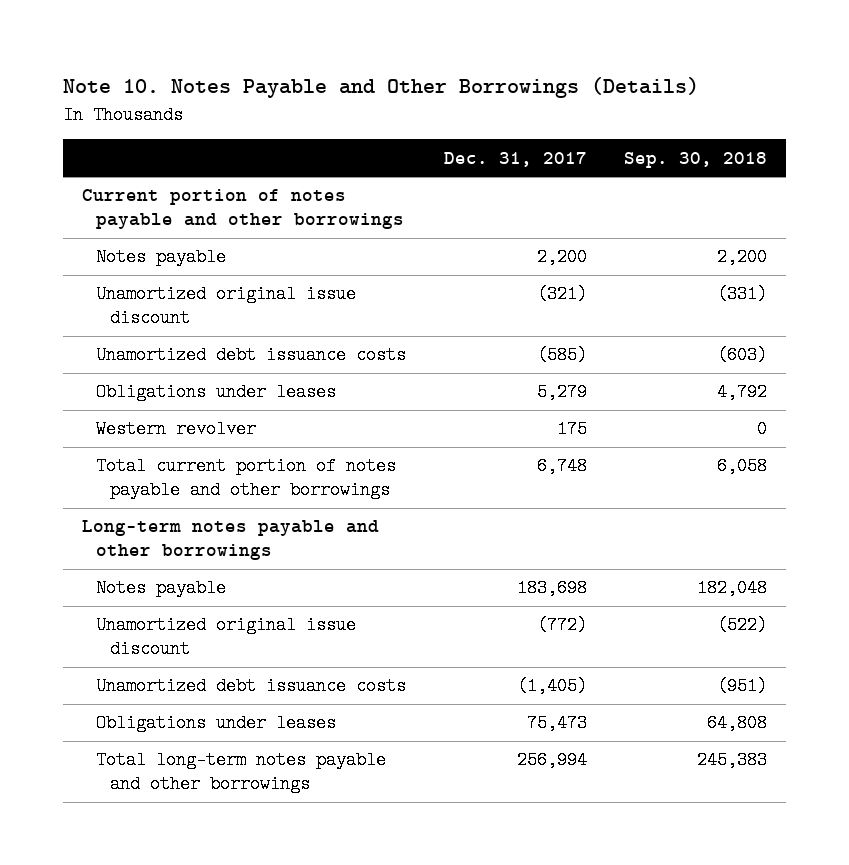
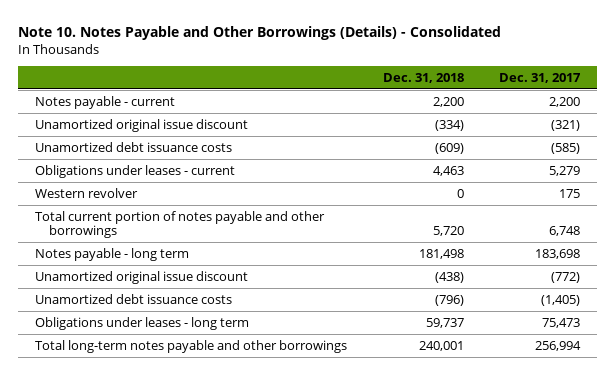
[63,77,700,99] Note 10. Notes Payable and Other Borrowings (Details) -> [17,25,501,40] Note 10. Notes Payable and Other Borrowings (Details) - Consolidated
[624,151,768,168] Sep. 30, 2018 -> none
none -> [382,72,464,83] Dec. 31, 2018
[81,189,405,230] Current portion of notes payable and other borrowings -> none
[96,248,227,267] Notes payable -> [35,95,176,109] Notes payable - current
[96,383,337,402] Obligations under leases -> [35,164,236,178] Obligations under leases - current
[81,520,379,561] Long-term notes payable and other borrowings -> none
[96,579,227,598] Notes payable -> [35,247,190,261] Notes payable - long term
[96,714,337,733] Obligations under leases -> [35,316,250,330] Obligations under leases - long term

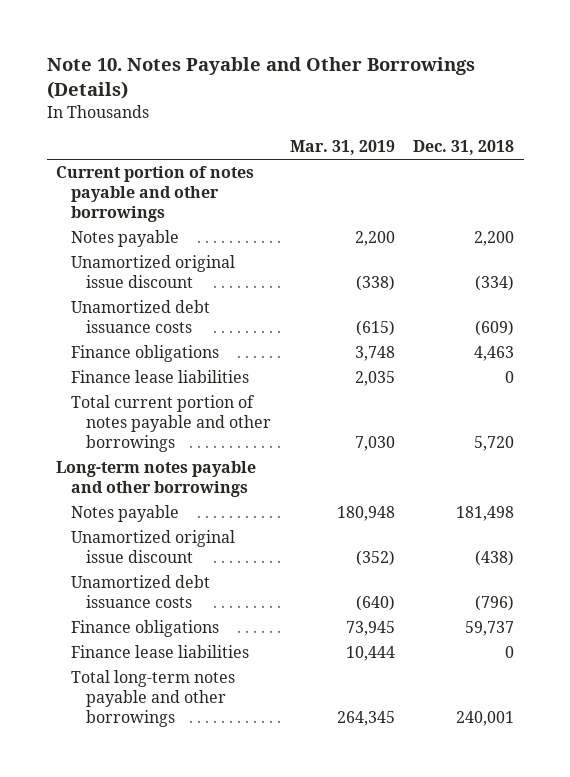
[17,25,501,40] Note 10. Notes Payable and Other Borrowings (Details) - Consolidated -> [46,57,475,100] Note 10. Notes Payable and Other Borrowings (Details)
[498,72,581,83] Dec. 31, 2017 -> none
none -> [289,140,395,156] Mar. 31, 2019
none -> [55,166,254,222] Current portion of notes payable and other borrowings
[35,95,176,109] Notes payable - current -> [71,230,180,248] Notes payable
[35,187,139,198] Western revolver -> none
[35,164,236,178] Obligations under leases - current -> [71,345,220,363] Finance obligations
none -> [71,370,250,384] Finance lease liabilities
none -> [55,461,256,498] Long-term notes payable and other borrowings
[35,247,190,261] Notes payable - long term -> [71,505,180,523] Notes payable
[35,316,250,330] Obligations under leases - long term -> [71,620,220,638] Finance obligations
none -> [71,645,250,659] Finance lease liabilities

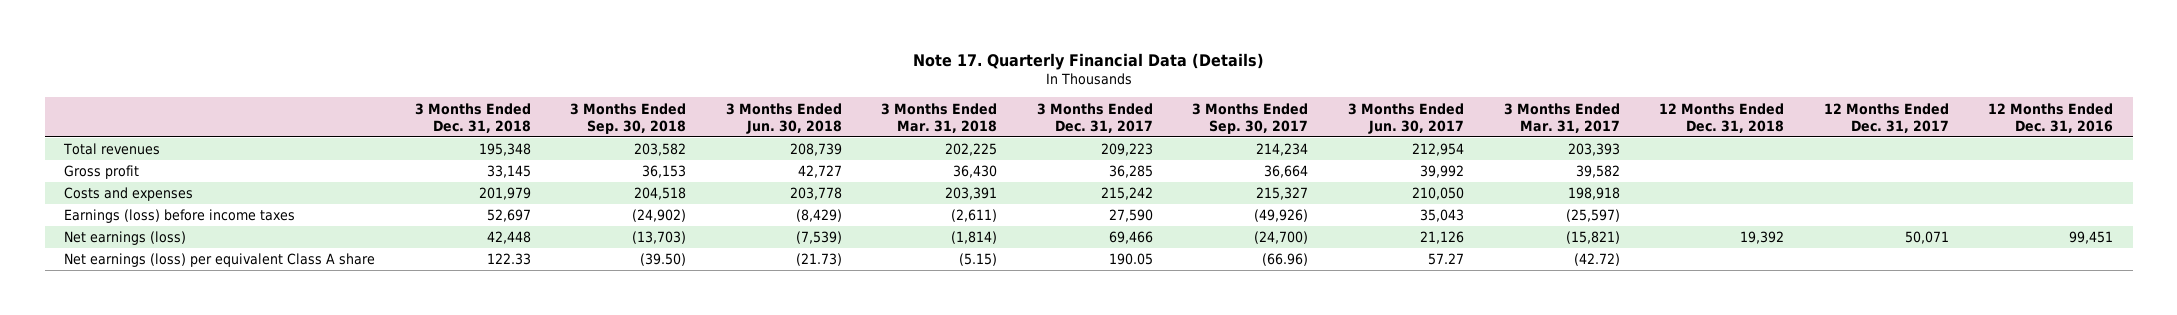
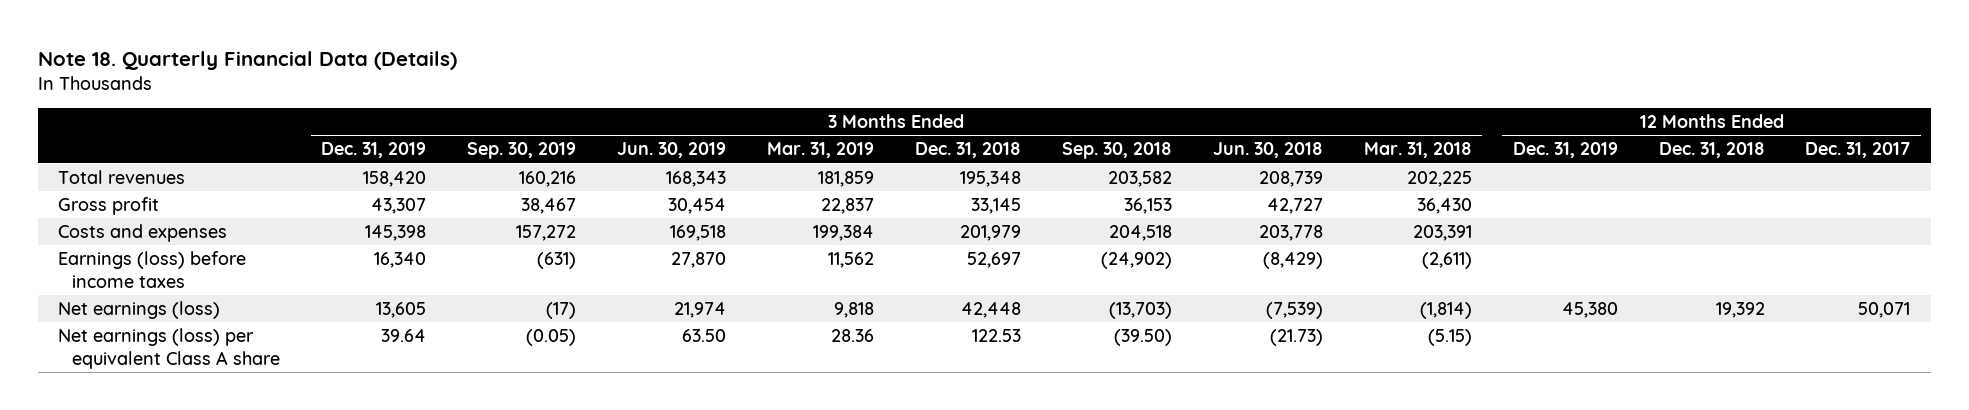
[912,52,1264,70] Note 17. Quarterly Financial Data (Details) -> [37,50,457,70] Note 18. Quarterly Financial Data (Details)
[1036,102,1153,133] 3 Months Ended Dec. 31, 2017 -> none
[1192,102,1309,134] 3 Months Ended Sep. 30, 2017 -> none
[1347,102,1464,134] 3 Months Ended Jun. 30, 2017 -> none
[1503,102,1620,133] 3 Months Ended Mar. 31, 2017 -> none
[1988,102,2114,133] 12 Months Ended Dec. 31, 2016 -> none
none -> [321,142,427,159] Dec. 31, 2019
none -> [467,142,577,160] Sep. 30, 2019
none -> [617,142,727,159] Jun. 30, 2019
none -> [766,142,874,159] Mar. 31, 2019
none -> [1512,142,1618,159] Dec. 31, 2019
[486,253,531,266] 122.33 -> [971,329,1021,343] 122.53

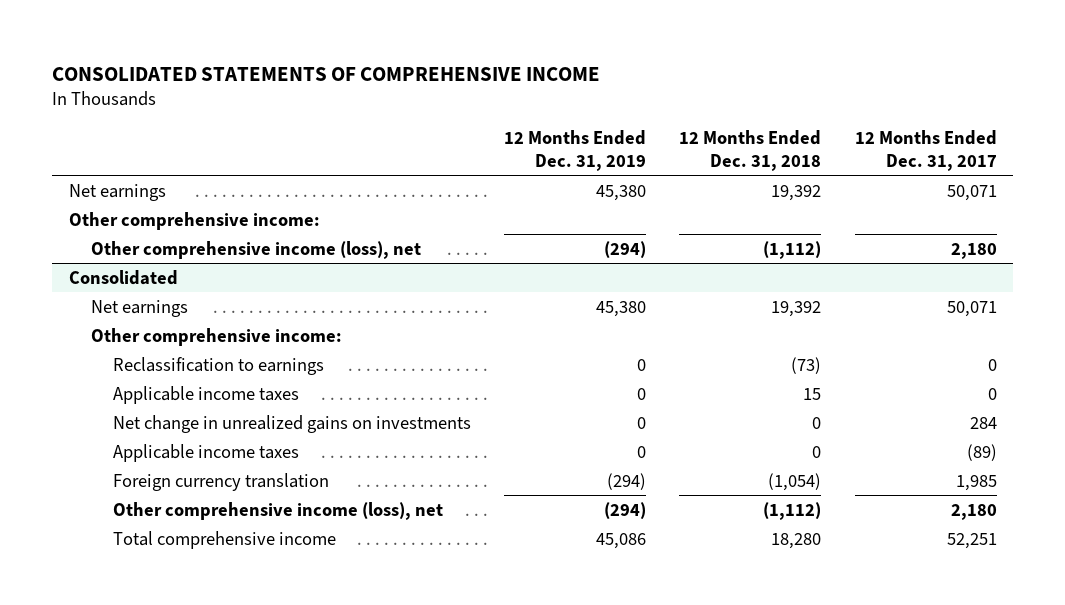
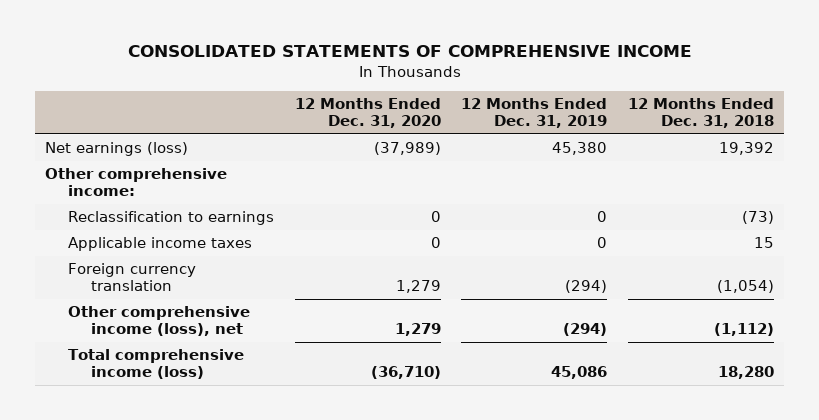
[854,130,997,171] 12 Months Ended Dec. 31, 2017 -> none
none -> [294,98,441,129] 12 Months Ended Dec. 31, 2020
[68,211,320,230] Other comprehensive income: -> none
[90,240,421,259] Other comprehensive income (loss), net -> none
[68,269,178,285] Consolidated -> none
[90,299,188,317] Net earnings -> none
[68,183,166,201] Net earnings -> [45,142,189,157] Net earnings (loss)
[113,414,472,433] Net change in unrealized gains on investments -> none
[113,443,300,462] Applicable income taxes -> none
[113,530,337,549] Total comprehensive income -> [68,349,245,380] Total comprehensive income (loss)

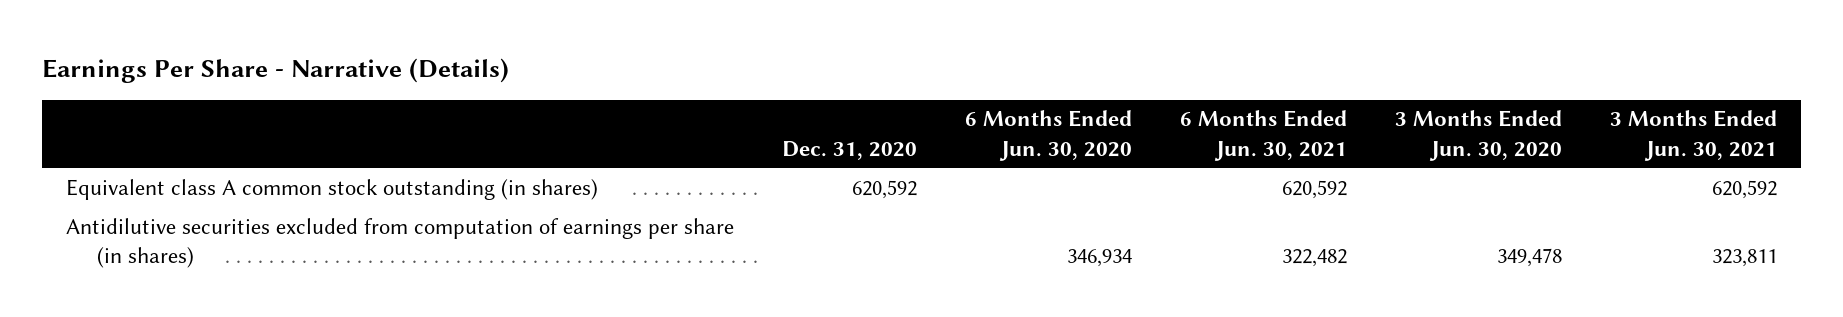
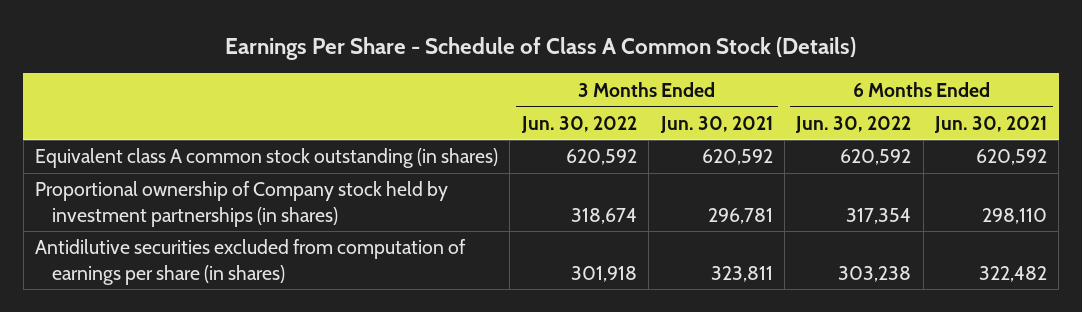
[41,58,509,84] Earnings Per Share - Narrative (Details) -> [225,36,857,60] Earnings Per Share - Schedule of Class A Common Stock (Details)
[782,140,918,160] Dec. 31, 2020 -> none
[965,110,1133,161] 6 Months Ended Jun. 30, 2020 -> none
[1395,110,1563,161] 3 Months Ended Jun. 30, 2020 -> none
none -> [520,115,637,133] Jun. 30, 2022
none -> [795,115,912,133] Jun. 30, 2022
none -> [35,181,449,227] Proportional ownership of Company stock held by investment partnerships (in shares)

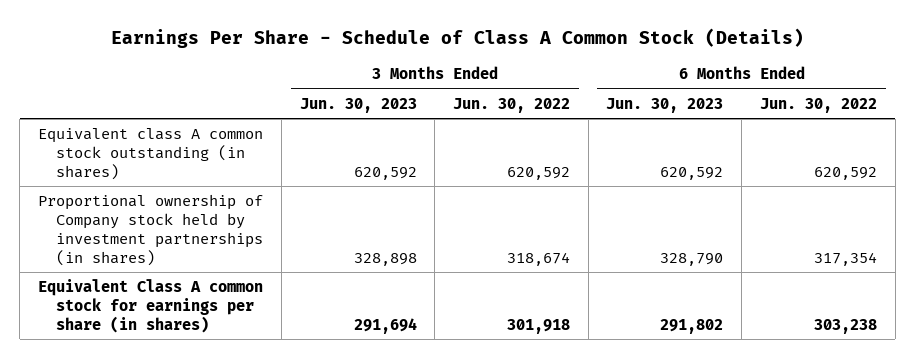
[659,115,773,133] Jun. 30, 2021 -> none
[933,115,1047,133] Jun. 30, 2021 -> none
none -> [299,97,417,113] Jun. 30, 2023
none -> [606,97,724,113] Jun. 30, 2023
[35,239,467,285] Antidilutive securities excluded from computation of earnings per share (in shares) -> [38,279,264,333] Equivalent Class A common stock for earnings per share (in shares)

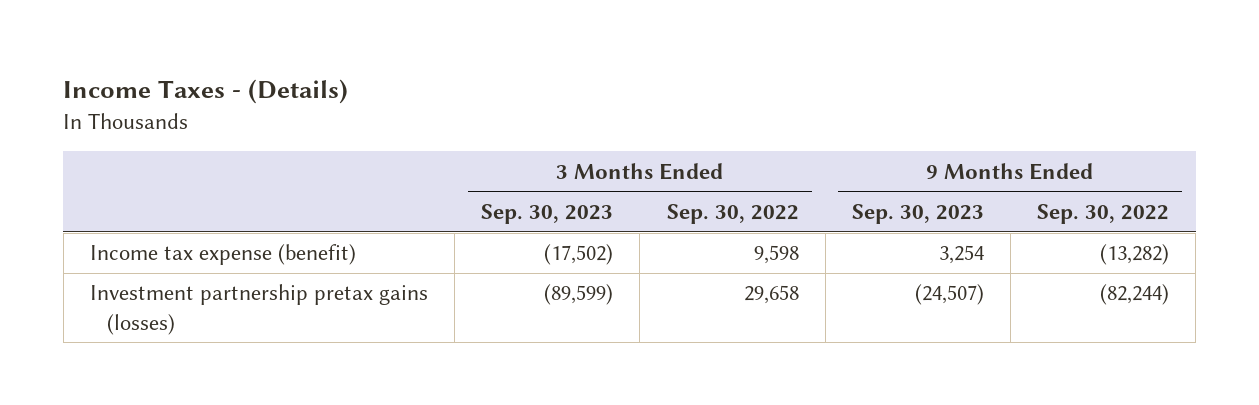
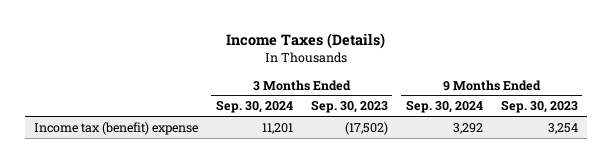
[63,79,349,105] Income Taxes - (Details) -> [225,32,385,49] Income Taxes (Details)
[666,204,799,225] Sep. 30, 2022 -> none
[1037,204,1170,225] Sep. 30, 2022 -> none
none -> [215,100,293,114] Sep. 30, 2024
none -> [405,100,483,114] Sep. 30, 2024
[89,284,428,335] Investment partnership pretax gains (losses) -> none
[89,244,356,266] Income tax expense (benefit) -> [33,122,198,136] Income tax (benefit) expense

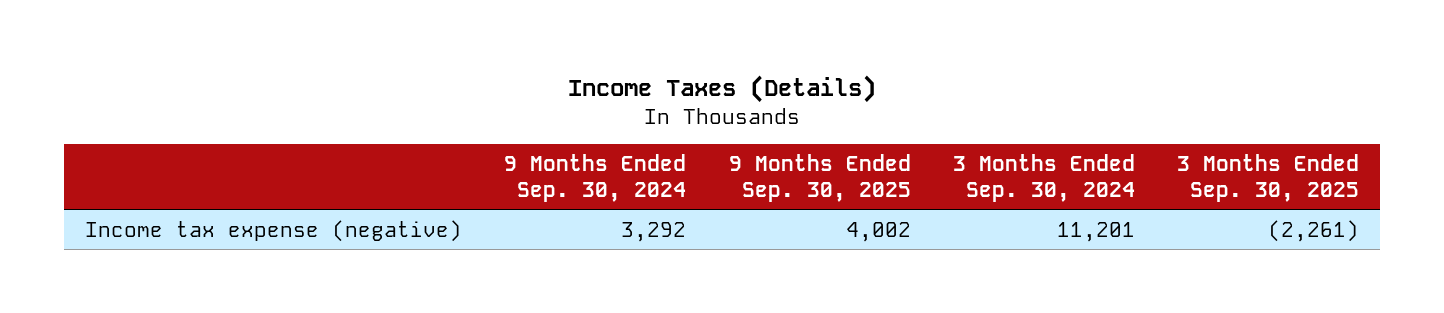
[310,100,388,114] Sep. 30, 2023 -> none
[500,100,578,114] Sep. 30, 2023 -> none
none -> [728,153,911,202] 9 Months Ended Sep. 30, 2025
none -> [1176,153,1359,202] 3 Months Ended Sep. 30, 2025
[33,122,198,136] Income tax (benefit) expense -> [85,219,463,242] Income tax expense (negative)

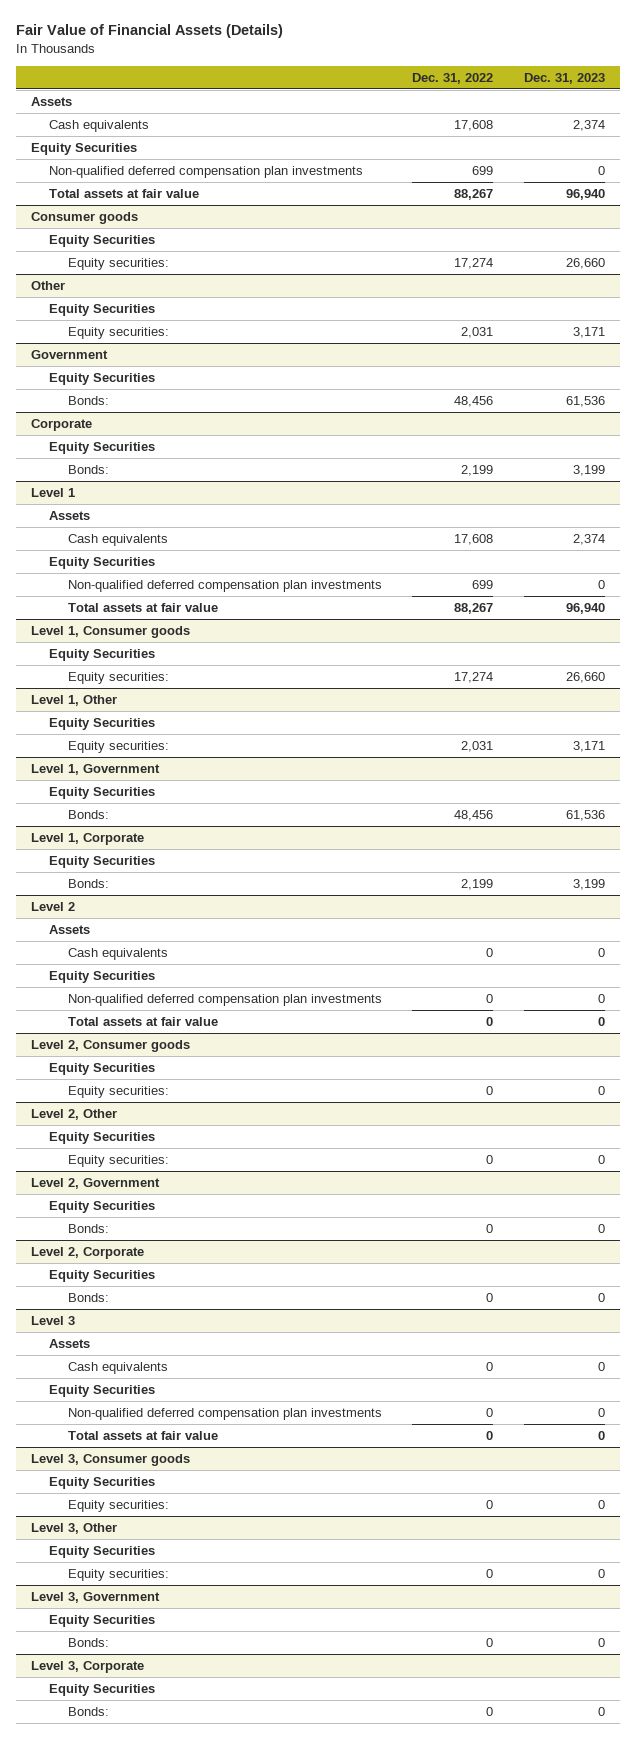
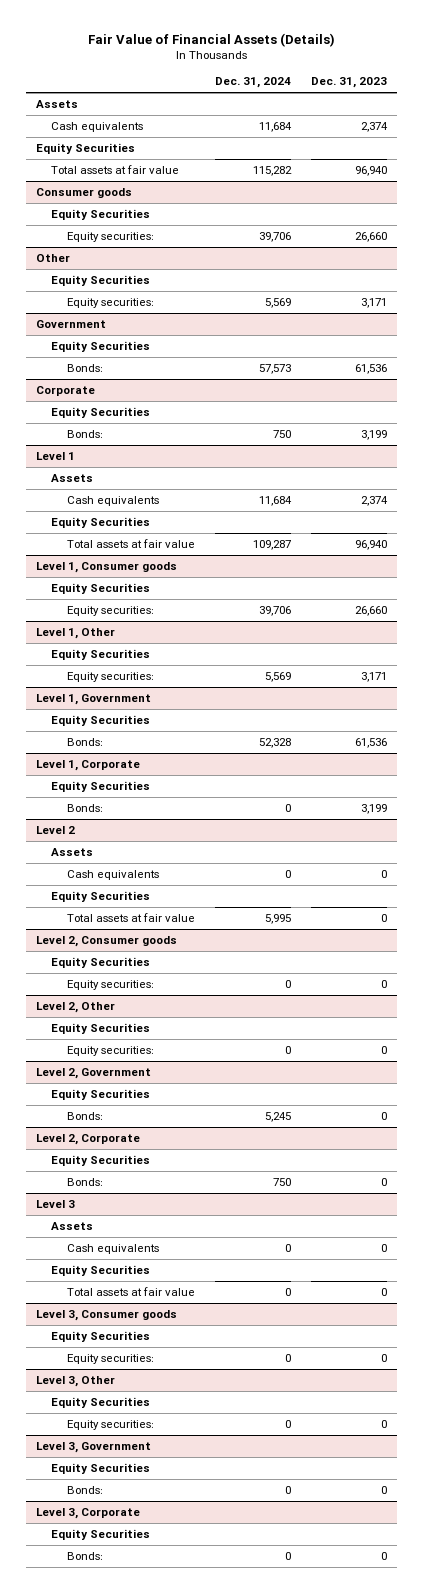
[412,72,494,84] Dec. 31, 2022 -> none
none -> [214,77,291,89] Dec. 31, 2024
[49,166,364,179] Non-qualified deferred compensation plan investments -> none
[68,580,383,593] Non-qualified deferred compensation plan investments -> none
[68,994,383,1007] Non-qualified deferred compensation plan investments -> none
[68,1408,383,1421] Non-qualified deferred compensation plan investments -> none

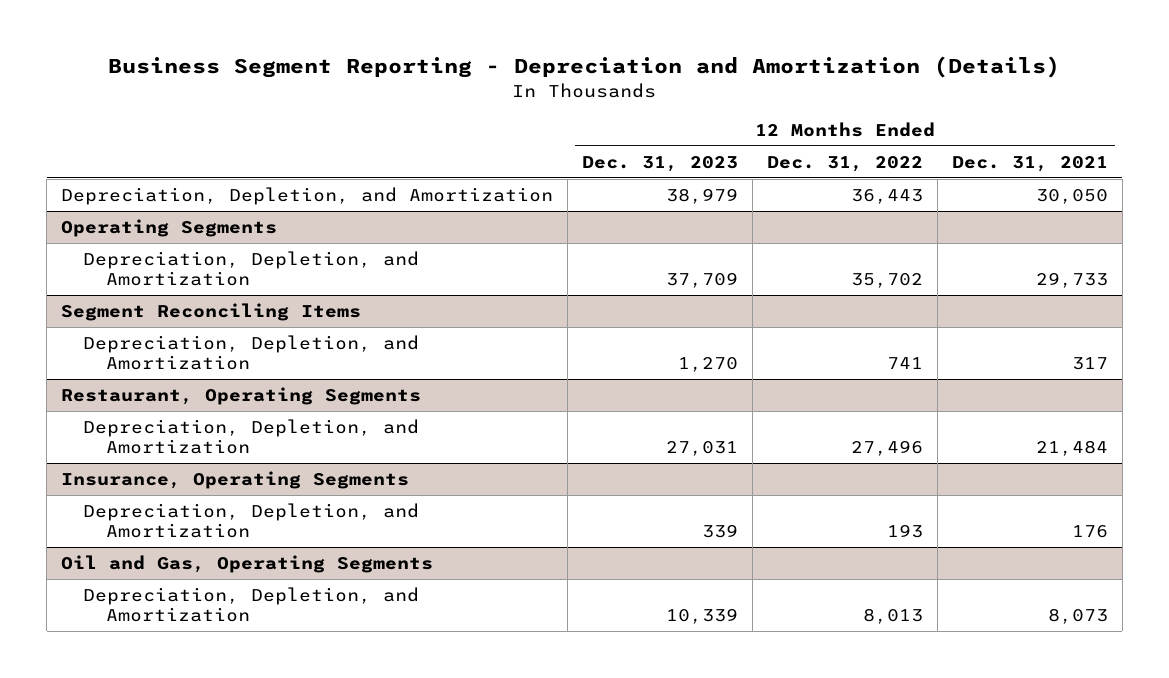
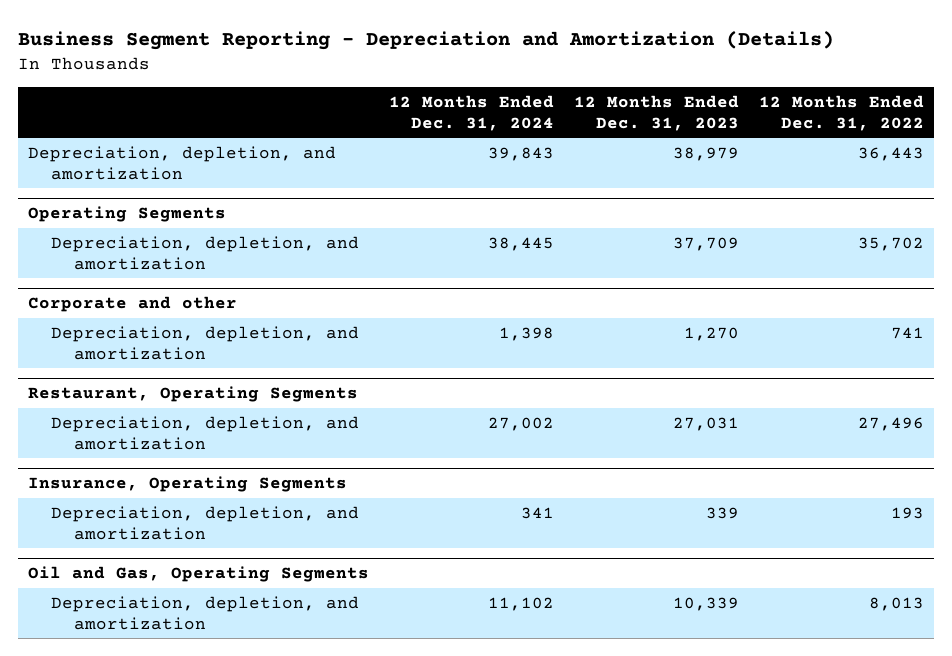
[951,155,1108,172] Dec. 31, 2021 -> none
none -> [388,94,554,131] 12 Months Ended Dec. 31, 2024
[61,187,554,206] Depreciation, Depletion, and Amortization -> [27,145,336,180] Depreciation, depletion, and amortization
[61,303,362,322] Segment Reconciling Items -> none
[83,251,420,286] Depreciation, Depletion, and Amortization -> [51,235,360,270] Depreciation, depletion, and amortization
none -> [27,296,237,313] Corporate and other
[83,335,420,370] Depreciation, Depletion, and Amortization -> [51,325,360,360] Depreciation, depletion, and amortization
[83,419,420,454] Depreciation, Depletion, and Amortization -> [51,415,360,450] Depreciation, depletion, and amortization
[83,503,420,538] Depreciation, Depletion, and Amortization -> [51,505,360,540] Depreciation, depletion, and amortization
[83,587,420,622] Depreciation, Depletion, and Amortization -> [51,595,360,630] Depreciation, depletion, and amortization

